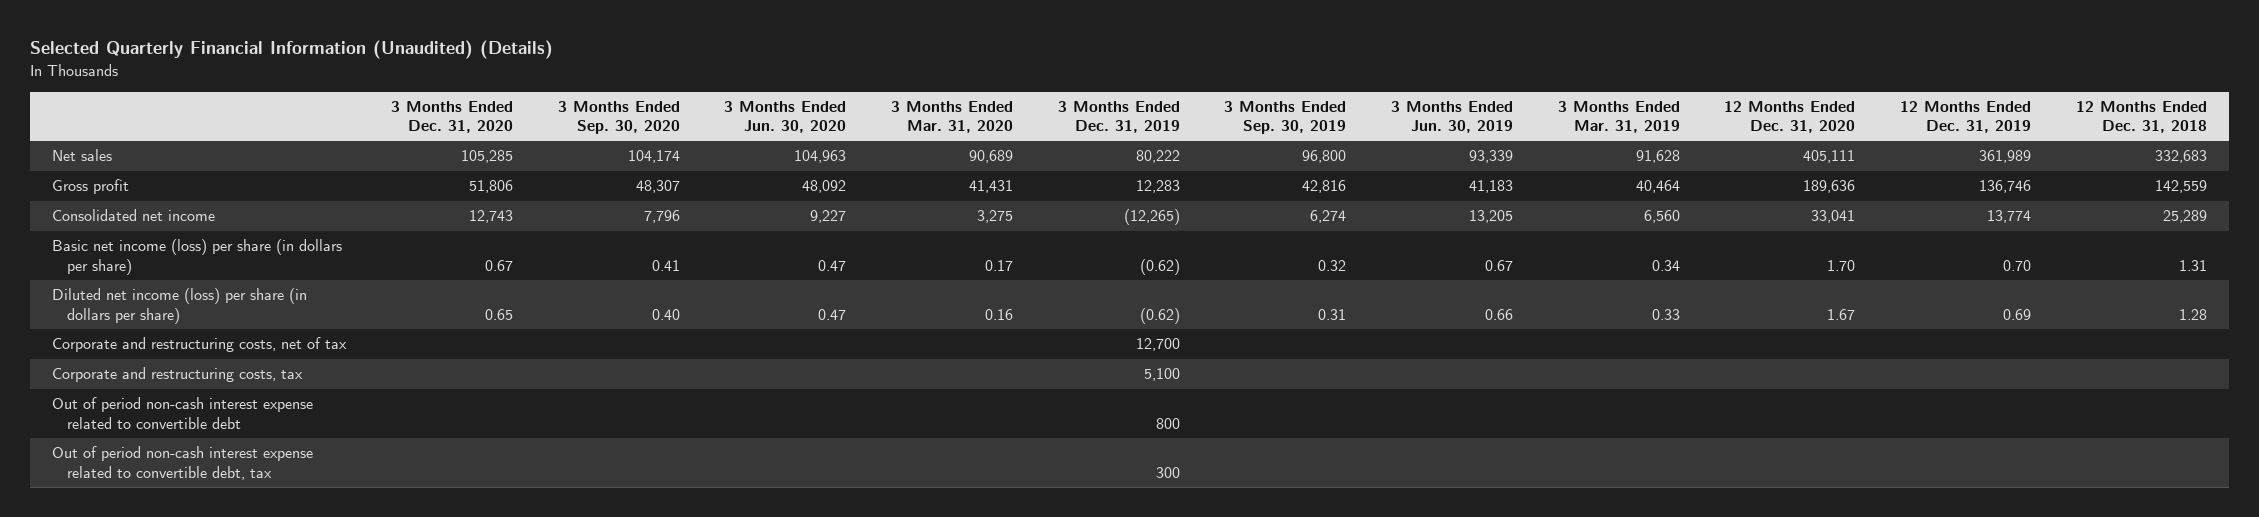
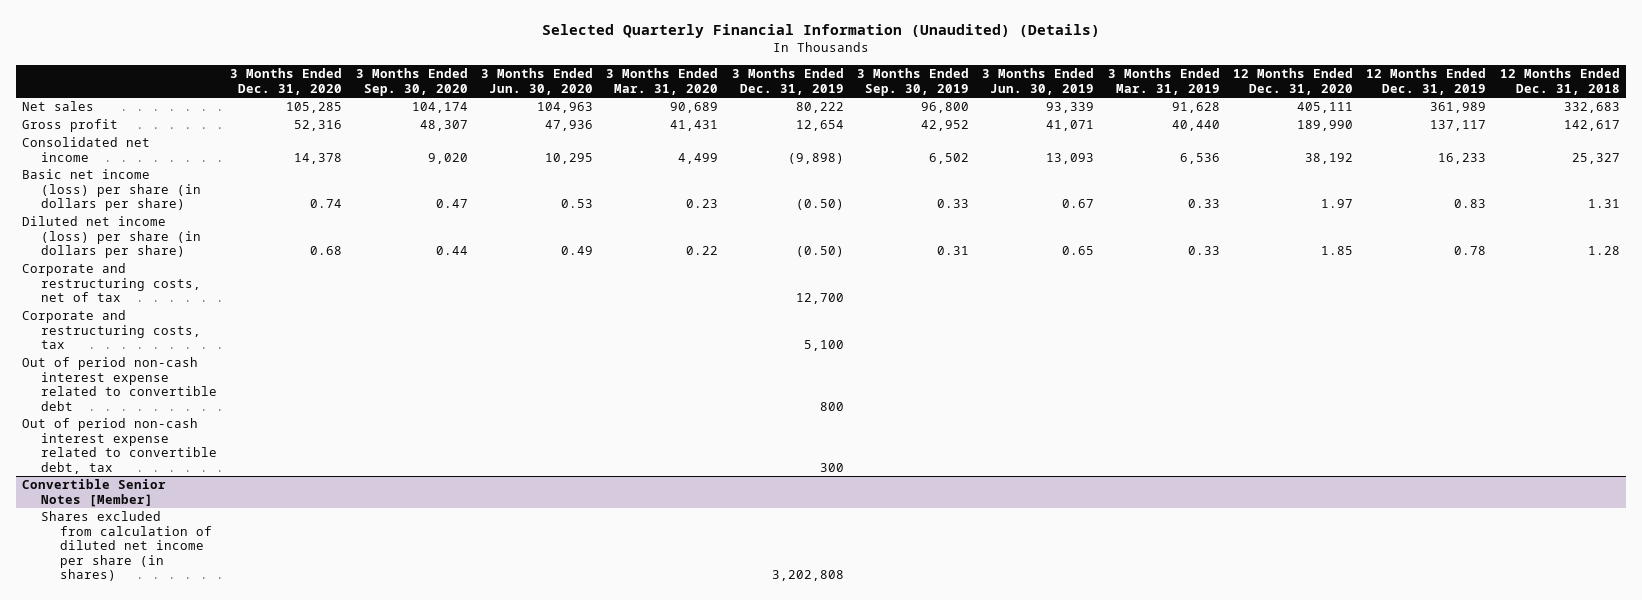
[468,180,513,194] 51,806 -> [294,120,343,132] 52,316
[802,180,847,194] 48,092 -> [544,120,593,132] 47,936
[1135,180,1180,194] 12,283 -> [795,120,844,132] 12,654
[1302,180,1347,194] 42,816 -> [920,120,969,132] 42,952
[1468,180,1513,194] 41,183 -> [1046,120,1095,132] 41,071
[1635,180,1680,194] 40,464 -> [1171,120,1220,132] 40,440
[1803,180,1856,194] 189,636 -> [1296,120,1353,132] 189,990
[1978,180,2031,194] 136,746 -> [1430,120,1487,132] 137,117
[2154,180,2207,194] 142,559 -> [1563,120,1620,132] 142,617
[468,210,513,224] 12,743 -> [294,152,343,164] 14,378
[643,210,680,224] 7,796 -> [427,152,468,164] 9,020
[810,210,847,224] 9,227 -> [544,152,593,164] 10,295
[976,210,1013,224] 3,275 -> [678,152,719,164] 4,499
[1123,209,1180,226] (12,265) -> [787,152,844,164] (9,898)
[1310,210,1347,224] 6,274 -> [928,152,969,164] 6,502
[1468,210,1513,224] 13,205 -> [1046,152,1095,164] 13,093
[1643,210,1680,224] 6,560 -> [1179,152,1220,164] 6,536
[1811,210,1856,224] 33,041 -> [1304,152,1353,164] 38,192
[1986,210,2031,224] 13,774 -> [1438,152,1487,164] 16,233
[2162,210,2207,224] 25,289 -> [1571,152,1620,164] 25,327
[484,259,513,271] 0.67 -> [310,199,343,209] 0.74
[651,259,680,271] 0.41 -> [435,199,468,209] 0.47
[818,259,847,271] 0.47 -> [560,199,593,209] 0.53
[984,259,1013,271] 0.17 -> [686,199,719,209] 0.23
[1139,258,1180,275] (0.62) -> [795,199,844,211] (0.50)
[1318,259,1347,271] 0.32 -> [936,199,969,209] 0.33
[1651,259,1680,271] 0.34 -> [1187,199,1220,209] 0.33
[1827,259,1856,271] 1.70 -> [1320,199,1353,209] 1.97
[2002,259,2031,271] 0.70 -> [1454,199,1487,209] 0.83
[484,308,513,320] 0.65 -> [310,246,343,256] 0.68
[651,308,680,320] 0.40 -> [435,246,468,256] 0.44
[818,308,847,320] 0.47 -> [560,246,593,256] 0.49
[984,308,1013,320] 0.16 -> [686,246,719,256] 0.22
[1139,307,1180,324] (0.62) -> [795,246,844,258] (0.50)
[1484,308,1513,320] 0.66 -> [1062,246,1095,256] 0.65
[1827,308,1856,320] 1.67 -> [1320,246,1353,256] 1.85
[2002,308,2031,320] 0.69 -> [1454,246,1487,256] 0.78
none -> [22,479,167,507] Convertible Senior Notes [Member]
none -> [40,511,212,582] Shares excluded from calculation of diluted net income per share (in shares)

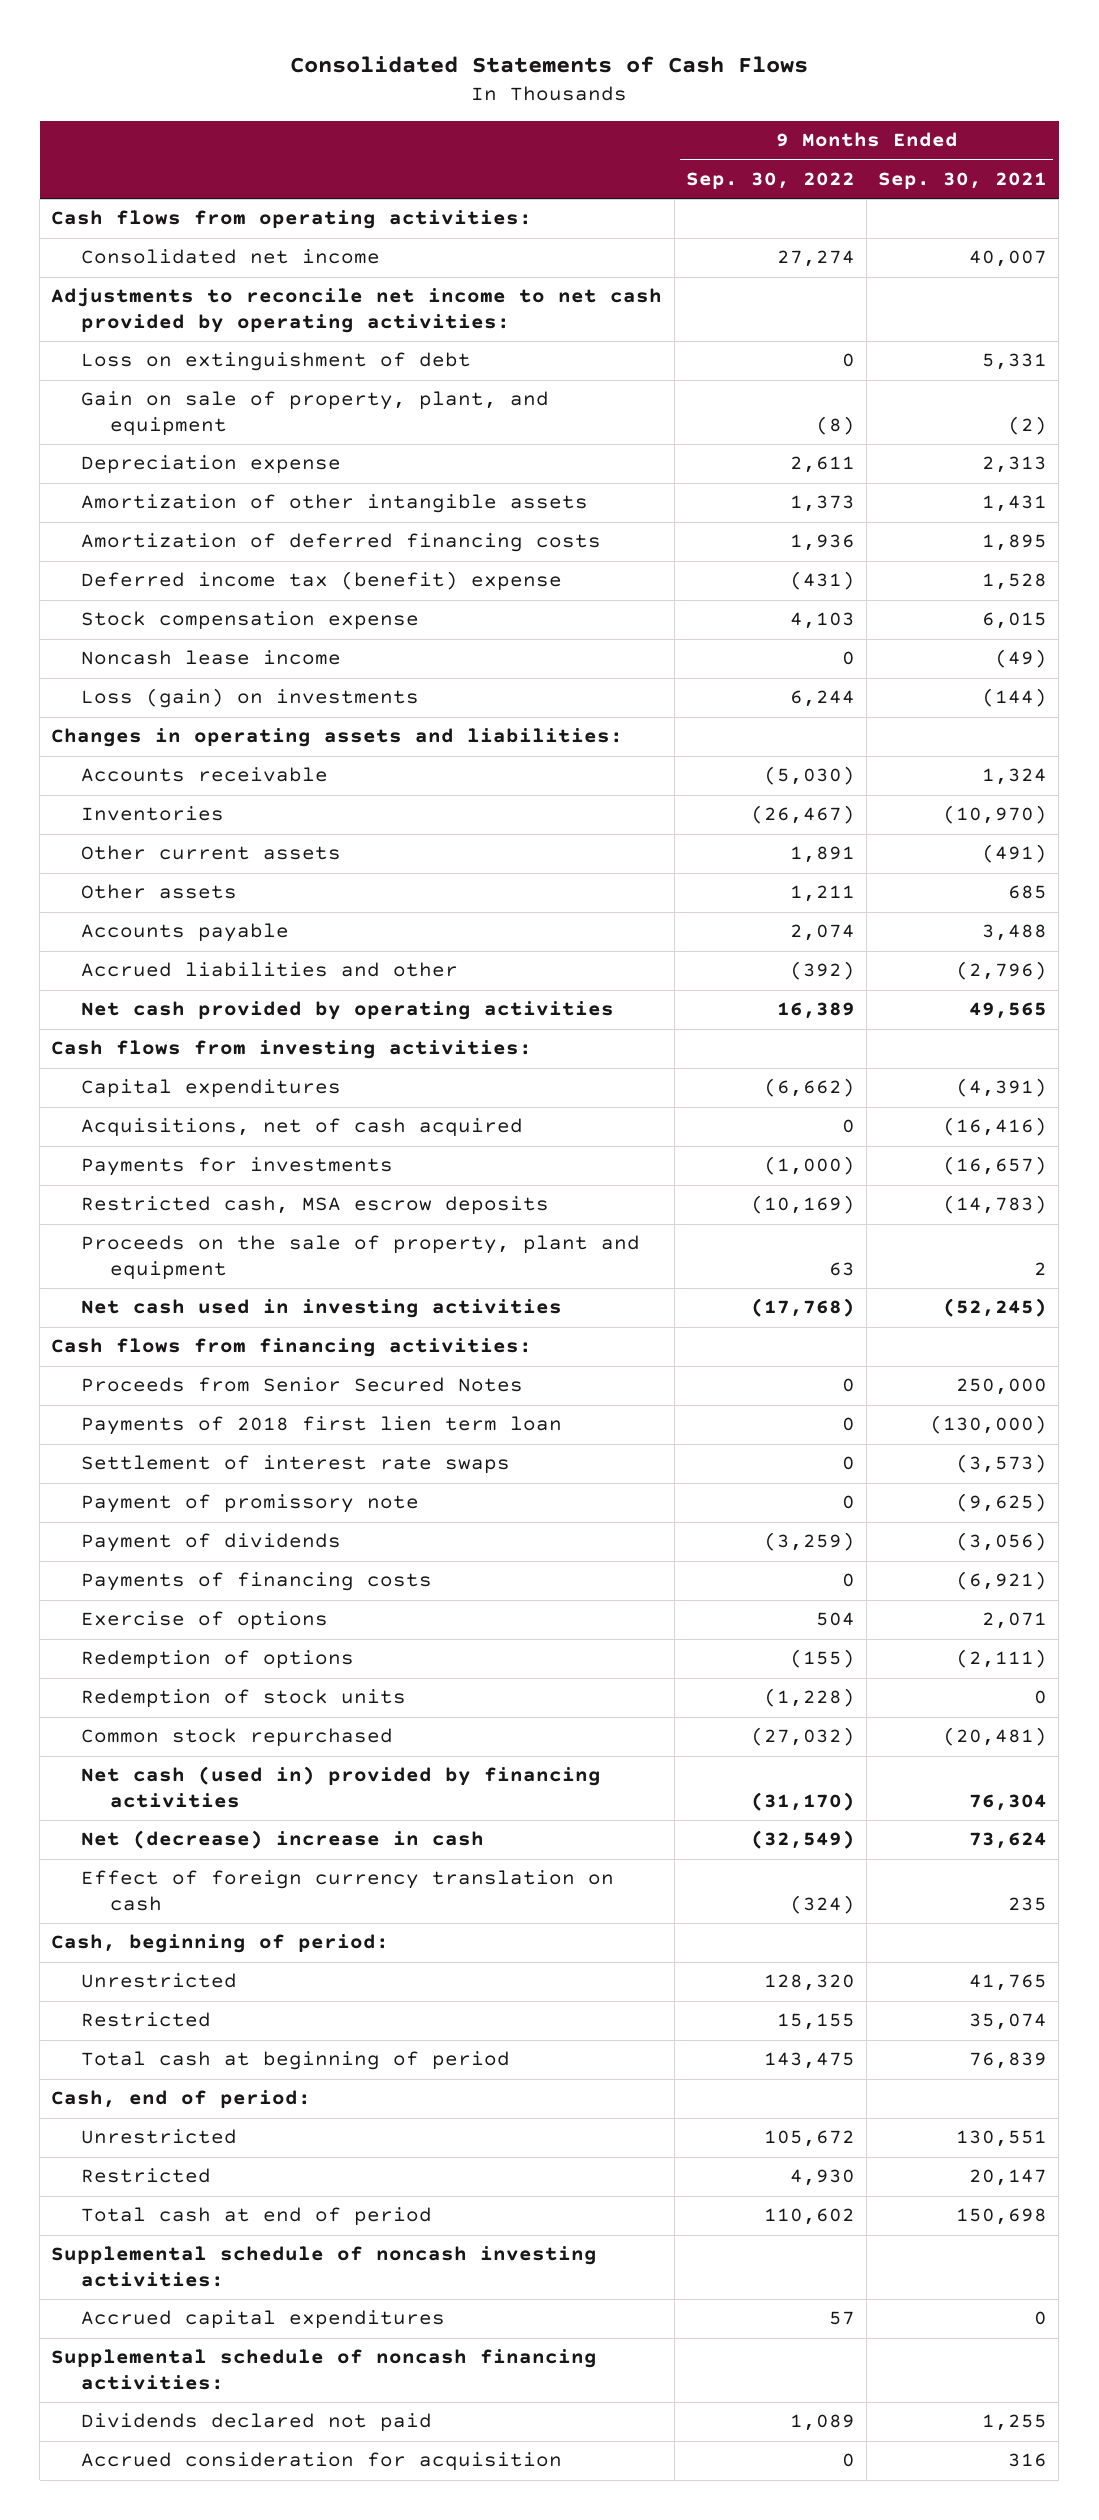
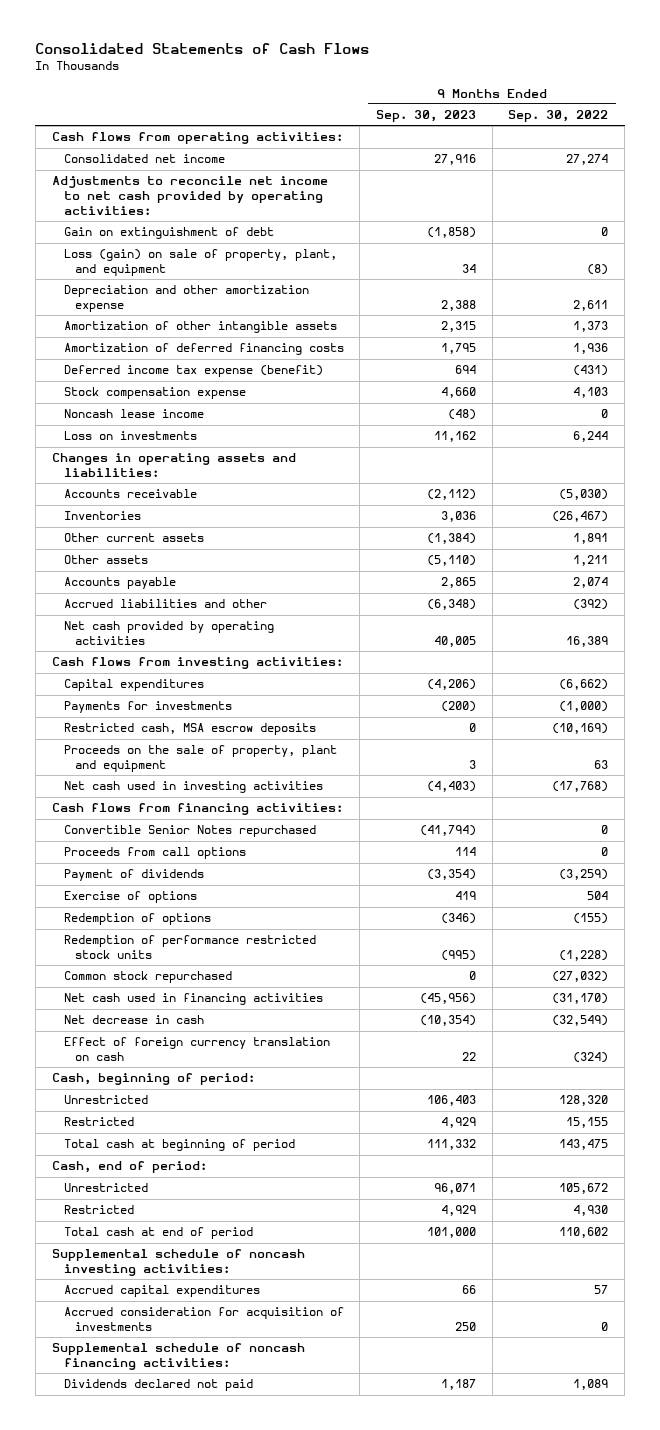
[878,172,1048,190] Sep. 30, 2021 -> none
none -> [375,110,476,123] Sep. 30, 2023
[80,352,471,372] Loss on extinguishment of debt -> [63,227,274,240] Gain on extinguishment of debt
[80,391,549,436] Gain on sale of property, plant, and equipment -> [63,249,337,277] Loss (gain) on sale of property, plant, and equipment
[80,455,341,475] Depreciation expense -> [63,285,309,313] Depreciation and other amortization expense
[80,571,562,592] Deferred income tax (benefit) expense -> [63,365,323,378] Deferred income tax expense (benefit)
[80,688,419,709] Loss (gain) on investments -> [63,431,197,441] Loss on investments
[80,1118,523,1138] Acquisitions, net of cash acquired -> none
[80,1377,523,1393] Proceeds from Senior Secured Notes -> none
[80,1416,562,1436] Payments of 2018 first lien term loan -> none
[80,1455,510,1475] Settlement of interest rate swaps -> none
[80,1494,419,1514] Payment of promissory note -> none
none -> [63,825,316,838] Convertible Senior Notes repurchased
none -> [63,847,246,860] Proceeds from call options
[80,1572,432,1592] Payments of financing costs -> none
[80,1689,406,1709] Redemption of stock units -> [63,935,316,960] Redemption of performance restricted stock units
[80,1766,601,1808] Net cash (used in) provided by financing activities -> [63,993,323,1006] Net cash used in financing activities
[80,1830,484,1850] Net (decrease) increase in cash -> [63,1015,204,1025] Net decrease in cash
none -> [63,1307,344,1332] Accrued consideration for acquisition of investments
[80,2452,562,2472] Accrued consideration for acquisition -> none

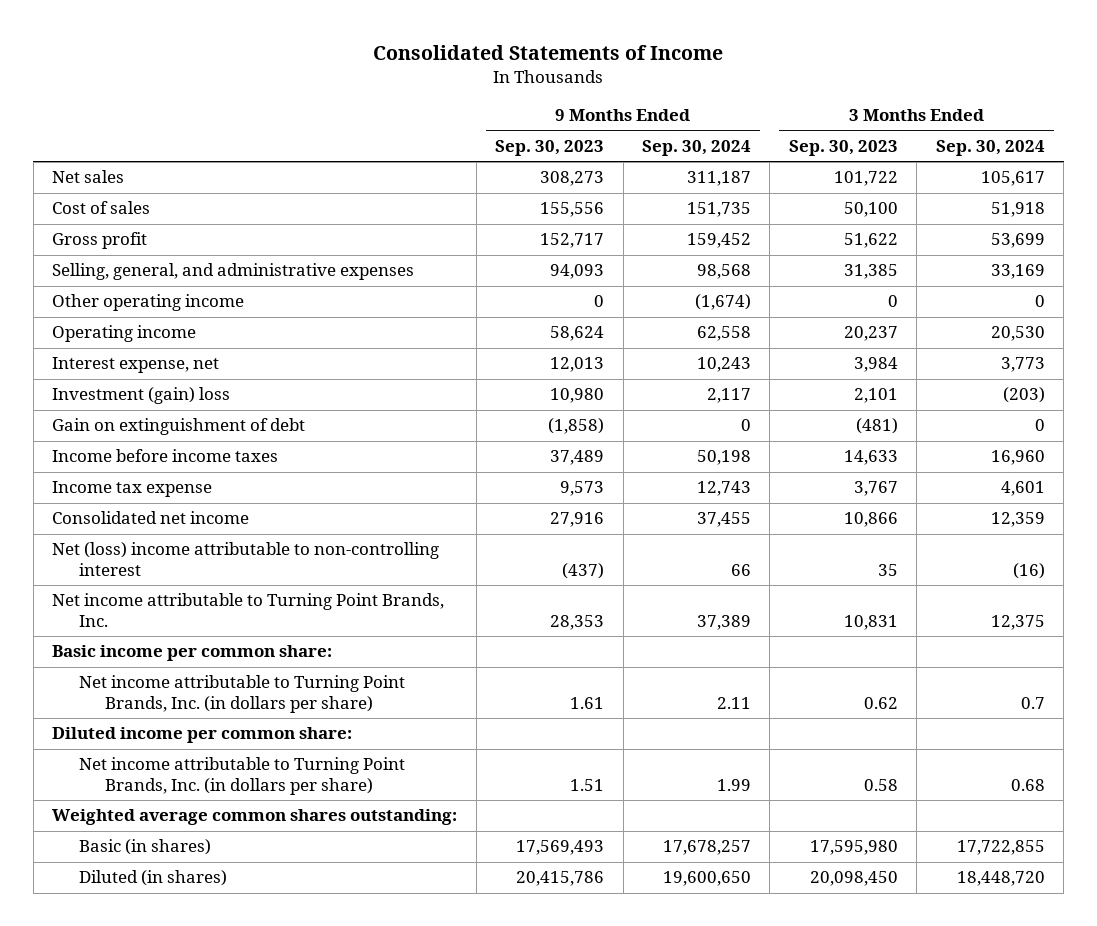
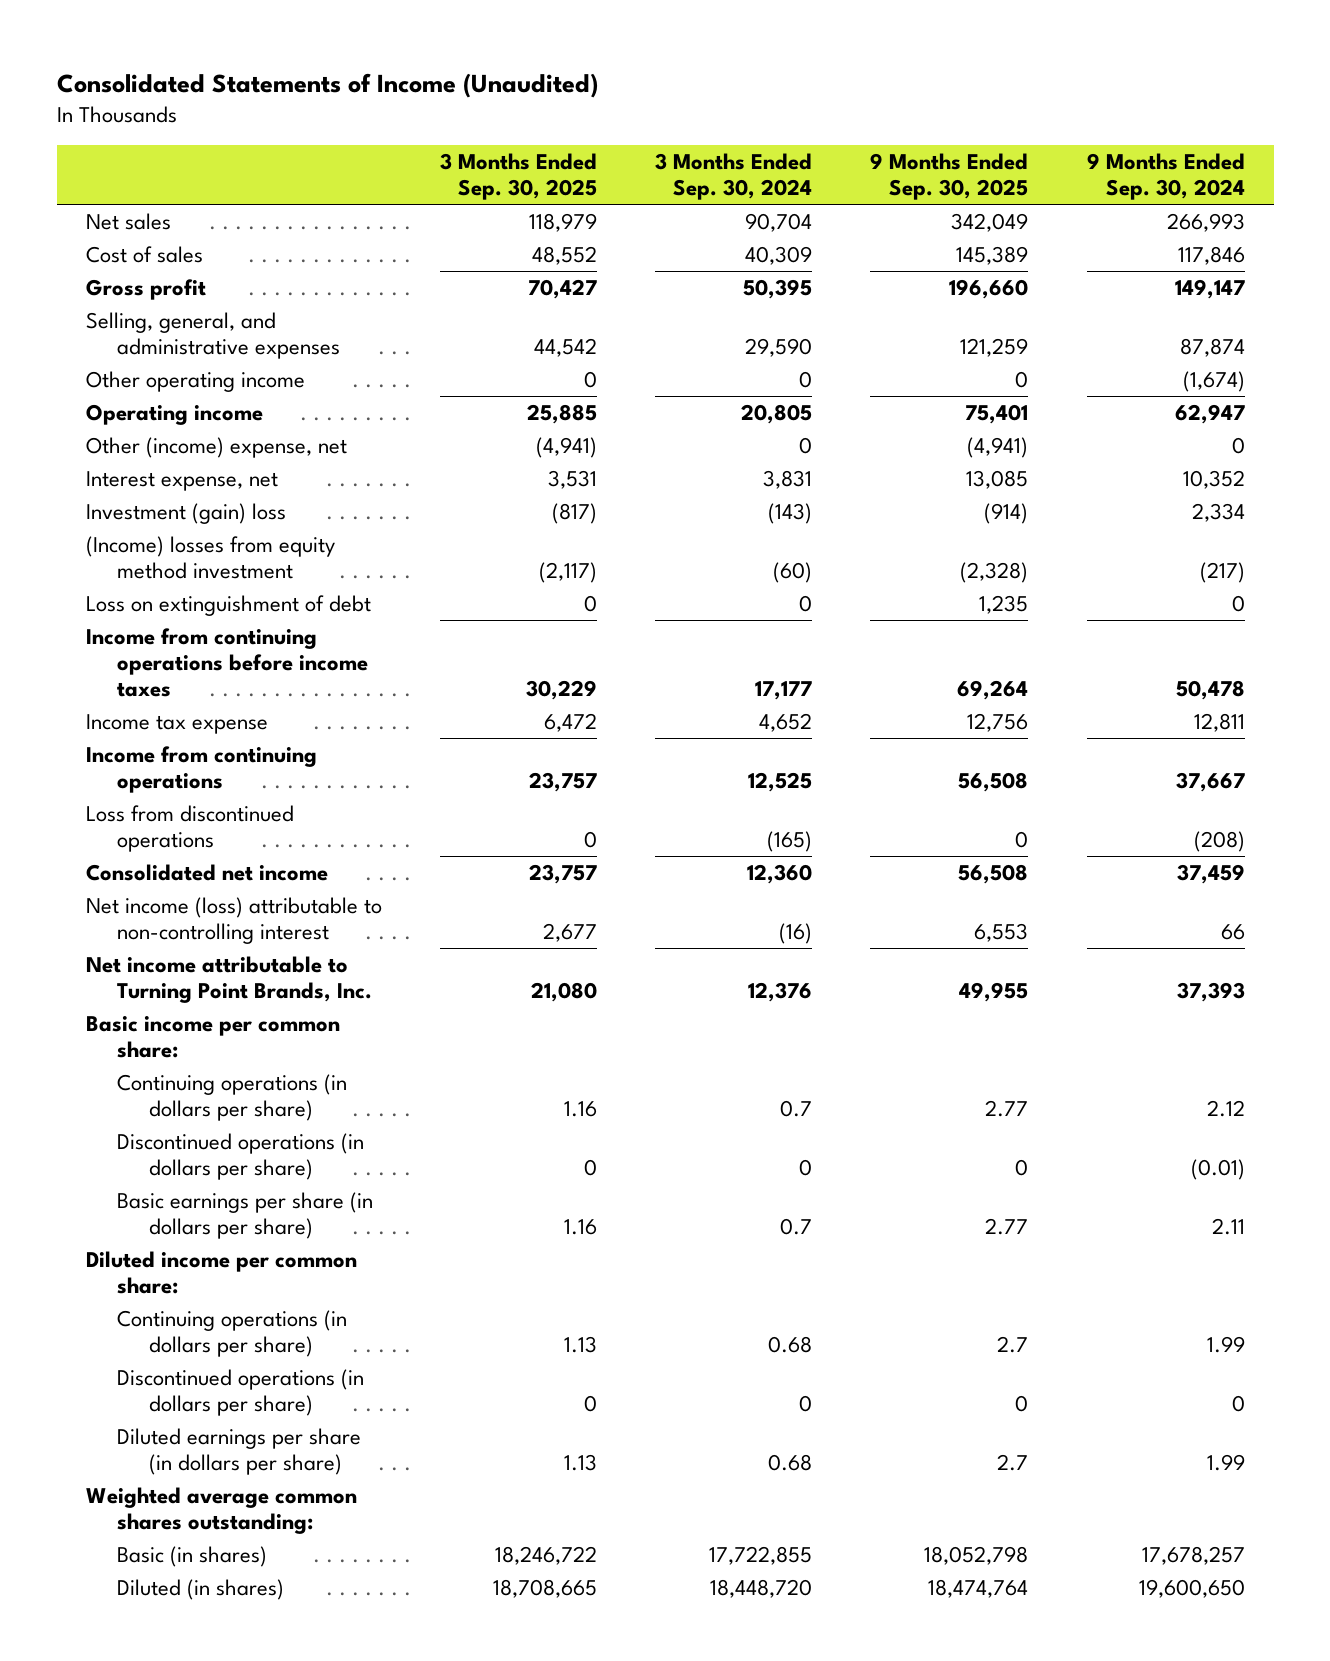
[373,44,724,60] Consolidated Statements of Income -> [56,72,598,98] Consolidated Statements of Income (Unaudited)
[495,139,605,156] Sep. 30, 2023 -> none
[788,139,898,156] Sep. 30, 2023 -> none
none -> [440,152,598,201] 3 Months Ended Sep. 30, 2025
none -> [870,152,1029,201] 9 Months Ended Sep. 30, 2025
[686,171,751,187] 311,187 -> [1166,212,1245,232] 266,993
[980,171,1045,187] 105,617 -> [745,212,813,232] 90,704
[686,202,751,218] 151,735 -> [1177,245,1245,265] 117,846
[990,202,1045,218] 51,918 -> [745,245,813,265] 40,309
[686,233,751,249] 159,452 -> [1174,278,1245,299] 149,147
[990,233,1045,249] 53,699 -> [743,278,813,299] 50,395
[696,264,751,280] 98,568 -> [1179,338,1245,358] 87,874
[990,264,1045,280] 33,169 -> [745,338,813,358] 29,590
[696,326,751,342] 62,558 -> [1174,403,1245,424] 62,947
[990,326,1045,342] 20,530 -> [741,403,813,424] 20,805
none -> [85,436,347,458] Other (income) expense, net
[696,357,751,373] 10,243 -> [1182,469,1245,489] 10,352
[1000,357,1045,373] 3,773 -> [763,469,813,489] 3,831
[706,388,751,404] 2,117 -> [1191,502,1245,522] 2,334
[1002,387,1045,404] (203) -> [768,502,813,524] (143)
none -> [85,535,335,580] (Income) losses from equity method investment
[52,418,306,436] Gain on extinguishment of debt -> [85,594,371,616] Loss on extinguishment of debt
[52,449,279,463] Income before income taxes -> [85,627,369,698] Income from continuing operations before income taxes
[696,450,751,466] 50,198 -> [1175,680,1245,701] 50,478
[990,450,1045,466] 16,960 -> [755,681,813,701] 17,177
[696,481,751,497] 12,743 -> [1193,712,1245,732] 12,811
[1000,481,1045,497] 4,601 -> [759,712,813,732] 4,652
none -> [85,745,317,794] Income from continuing operations
none -> [85,804,294,853] Loss from discontinued operations
[696,512,751,528] 37,455 -> [1176,863,1245,884] 37,459
[990,512,1045,528] 12,359 -> [747,863,813,884] 12,360
[52,542,440,576] Net (loss) income attributable to non-controlling interest -> [85,896,382,945] Net income (loss) attributable to non-controlling interest
[696,614,751,630] 37,389 -> [1176,982,1245,1003] 37,393
[990,614,1045,630] 12,375 -> [748,982,813,1003] 12,376
none -> [117,1073,348,1122] Continuing operations (in dollars per share)
none -> [117,1132,365,1181] Discontinued operations (in dollars per share)
[78,675,405,713] Net income attributable to Turning Point Brands, Inc. (in dollars per share) -> [117,1191,374,1240] Basic earnings per share (in dollars per share)
none -> [117,1309,348,1358] Continuing operations (in dollars per share)
none -> [117,1368,365,1417] Discontinued operations (in dollars per share)
[78,757,405,795] Net income attributable to Turning Point Brands, Inc. (in dollars per share) -> [117,1427,362,1476] Diluted earnings per share (in dollars per share)

